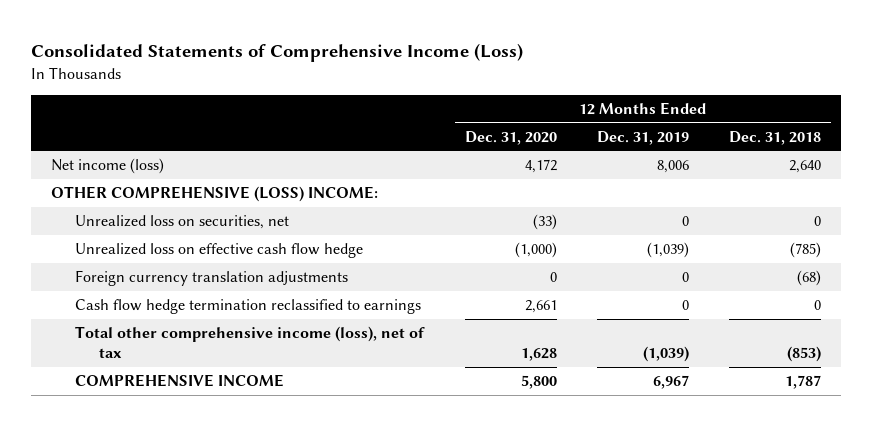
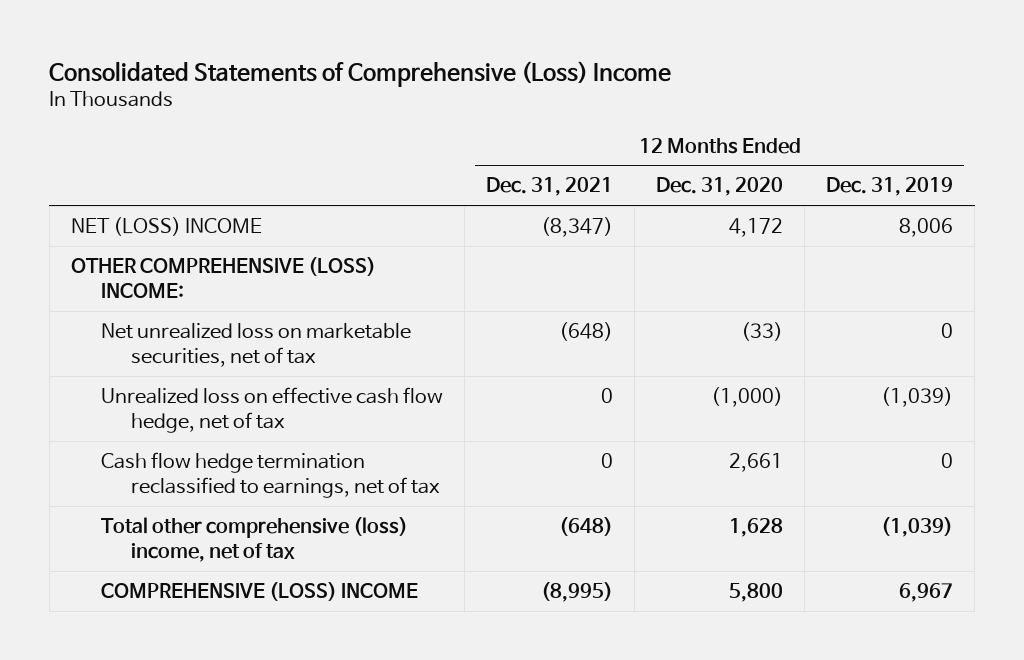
[31,42,524,62] Consolidated Statements of Comprehensive Income (Loss) -> [49,60,672,87] Consolidated Statements of Comprehensive (Loss) Income
[729,130,822,145] Dec. 31, 2018 -> none
none -> [486,177,614,197] Dec. 31, 2021
[51,158,165,175] Net income (loss) -> [70,216,262,236] NET (LOSS) INCOME
[75,270,349,287] Foreign currency translation adjustments -> none
[75,215,290,230] Unrealized loss on securities, net -> [101,322,412,368] Net unrealized loss on marketable securities, net of tax
[75,243,364,259] Unrealized loss on effective cash flow hedge -> [101,386,444,434] Unrealized loss on effective cash flow hedge, net of tax
[75,299,422,315] Cash flow hedge termination reclassified to earnings -> [101,451,441,499] Cash flow hedge termination reclassified to earnings, net of tax
[75,326,426,359] Total other comprehensive income (loss), net of tax -> [101,516,409,563] Total other comprehensive (loss) income, net of tax
[75,374,285,388] COMPREHENSIVE INCOME -> [101,581,419,601] COMPREHENSIVE (LOSS) INCOME

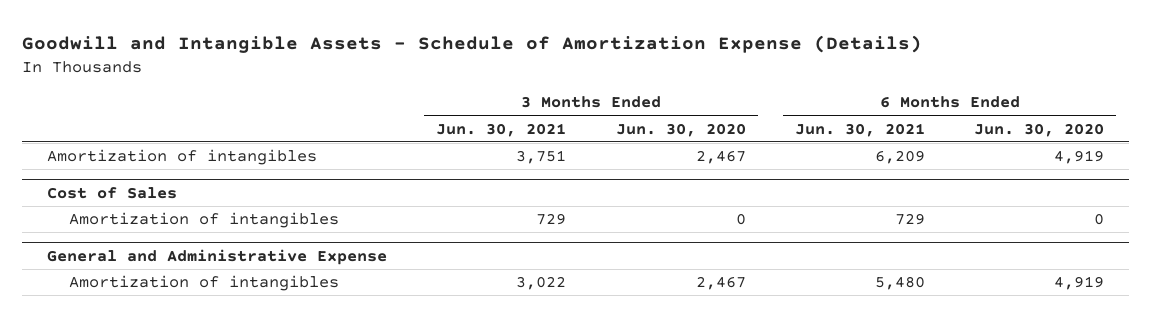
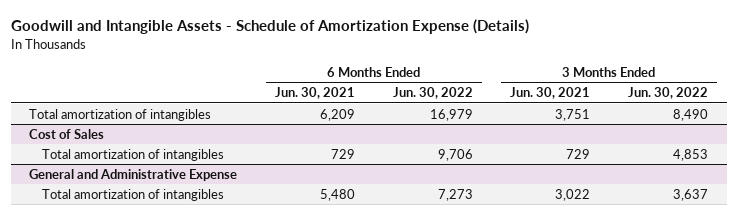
[615,122,746,137] Jun. 30, 2020 -> none
[974,122,1105,137] Jun. 30, 2020 -> none
none -> [392,87,473,100] Jun. 30, 2022
none -> [628,87,709,100] Jun. 30, 2022
[46,149,317,166] Amortization of intangibles -> [29,108,212,121] Total amortization of intangibles
[69,212,340,229] Amortization of intangibles -> [42,148,225,161] Total amortization of intangibles
[69,275,340,292] Amortization of intangibles -> [42,188,225,201] Total amortization of intangibles

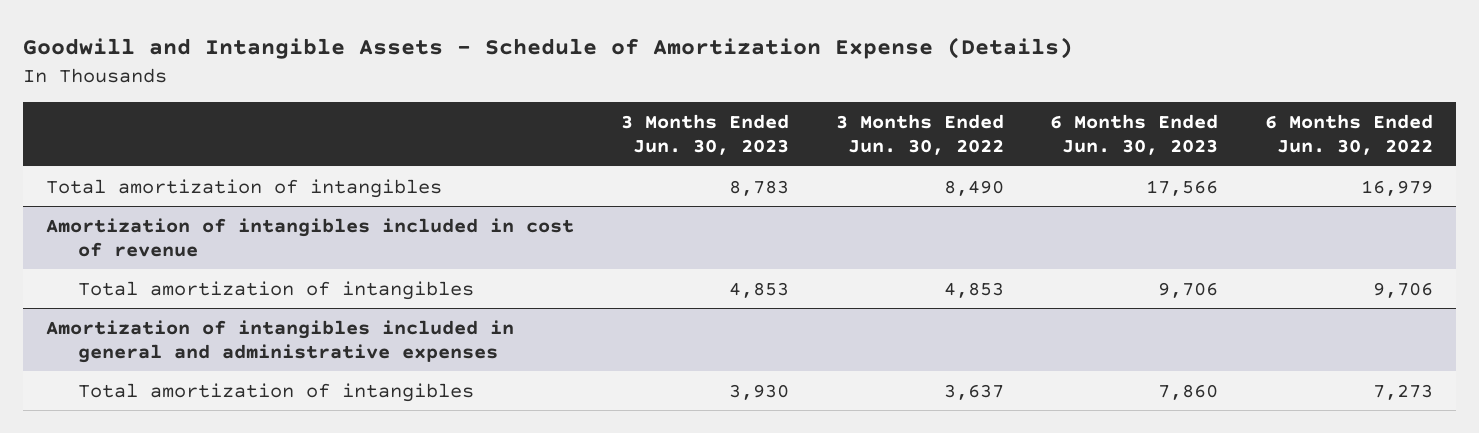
[275,87,356,100] Jun. 30, 2021 -> none
[510,87,591,100] Jun. 30, 2021 -> none
none -> [620,114,789,156] 3 Months Ended Jun. 30, 2023
none -> [1050,114,1219,156] 6 Months Ended Jun. 30, 2023
[29,128,105,139] Cost of Sales -> [46,217,575,257] Amortization of intangibles included in cost of revenue
[29,168,238,181] General and Administrative Expense -> [46,319,515,363] Amortization of intangibles included in general and administrative expenses

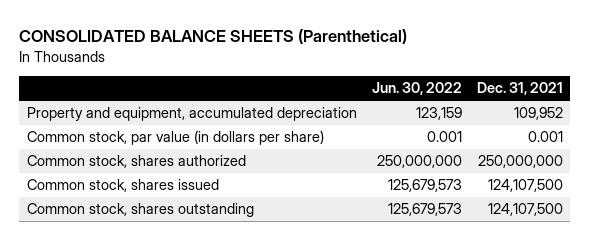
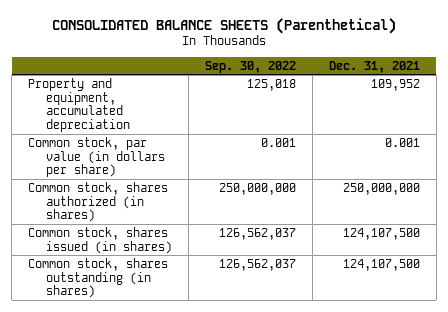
[371,82,462,96] Jun. 30, 2022 -> none
none -> [204,60,296,73] Sep. 30, 2022
[26,155,246,169] Common stock, shares authorized -> [28,181,169,223] Common stock, shares authorized (in shares)
[26,179,219,193] Common stock, shares issued -> [28,226,172,254] Common stock, shares issued (in shares)
[26,203,254,218] Common stock, shares outstanding -> [28,257,169,299] Common stock, shares outstanding (in shares)

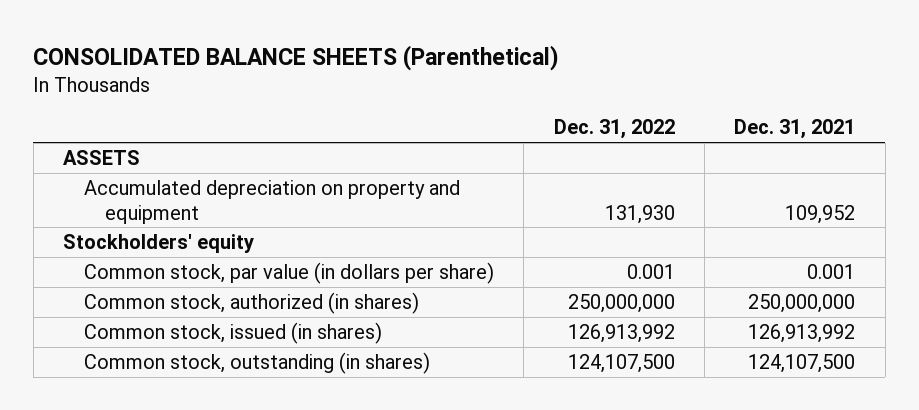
[204,60,296,73] Sep. 30, 2022 -> none
none -> [553,119,675,140] Dec. 31, 2022
none -> [63,150,141,166] ASSETS
[28,77,130,133] Property and equipment, accumulated depreciation -> [83,180,460,224] Accumulated depreciation on property and equipment
none -> [63,234,255,254] Stockholders' equity
[28,181,169,223] Common stock, shares authorized (in shares) -> [83,292,419,315] Common stock, authorized (in shares)
[28,226,172,254] Common stock, shares issued (in shares) -> [83,322,382,345] Common stock, issued (in shares)
[342,227,420,240] 124,107,500 -> [748,324,856,344] 126,913,992
[28,257,169,299] Common stock, shares outstanding (in shares) -> [83,352,430,375] Common stock, outstanding (in shares)

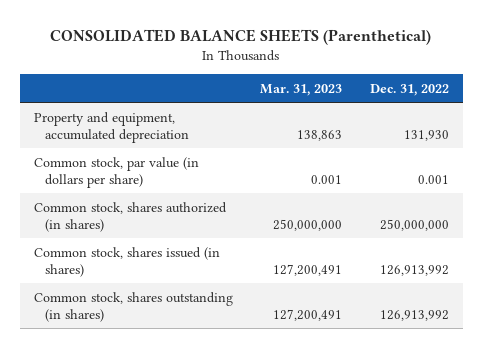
[734,119,856,140] Dec. 31, 2021 -> none
none -> [260,83,343,96] Mar. 31, 2023
[63,150,141,166] ASSETS -> none
[63,234,255,254] Stockholders' equity -> none
[83,180,460,224] Accumulated depreciation on property and equipment -> [33,111,189,143] Property and equipment, accumulated depreciation
[83,292,419,315] Common stock, authorized (in shares) -> [33,201,227,232] Common stock, shares authorized (in shares)
[83,322,382,345] Common stock, issued (in shares) -> [33,246,220,277] Common stock, shares issued (in shares)
[83,352,430,375] Common stock, outstanding (in shares) -> [33,291,233,322] Common stock, shares outstanding (in shares)
[567,354,675,374] 124,107,500 -> [379,309,449,321] 126,913,992

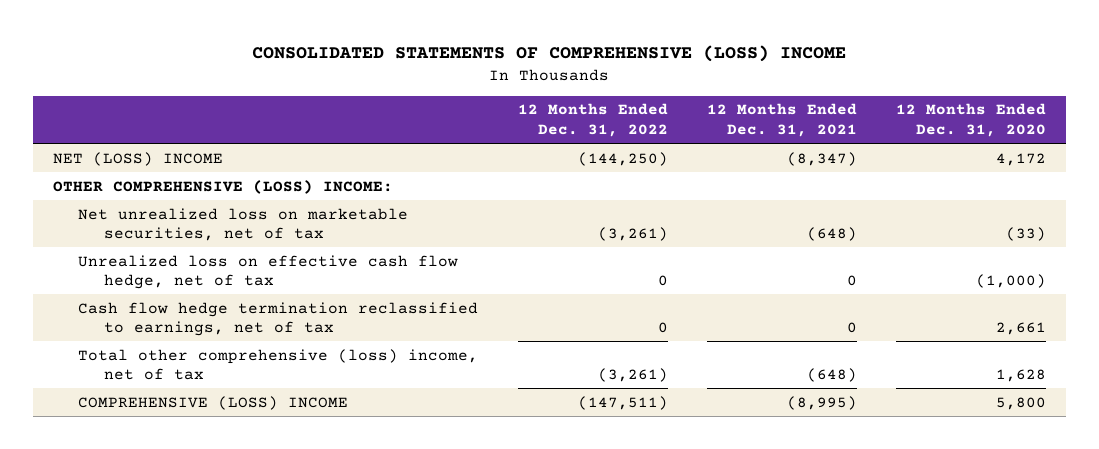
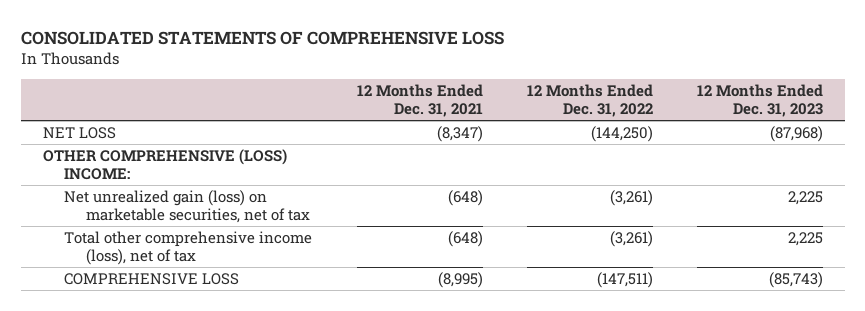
[252,45,847,63] CONSOLIDATED STATEMENTS OF COMPREHENSIVE (LOSS) INCOME -> [20,31,504,46] CONSOLIDATED STATEMENTS OF COMPREHENSIVE LOSS
[896,103,1047,137] 12 Months Ended Dec. 31, 2020 -> none
none -> [696,83,823,118] 12 Months Ended Dec. 31, 2023
[52,151,223,166] NET (LOSS) INCOME -> [42,126,116,139] NET LOSS
[78,254,459,290] Unrealized loss on effective cash flow hedge, net of tax -> none
[78,301,479,337] Cash flow hedge termination reclassified to earnings, net of tax -> none
[78,207,409,242] Net unrealized loss on marketable securities, net of tax -> [64,189,311,223] Net unrealized gain (loss) on marketable securities, net of tax
[78,348,479,381] Total other comprehensive (loss) income, net of tax -> [64,230,313,265] Total other comprehensive income (loss), net of tax
[78,395,349,410] COMPREHENSIVE (LOSS) INCOME -> [64,272,240,285] COMPREHENSIVE LOSS

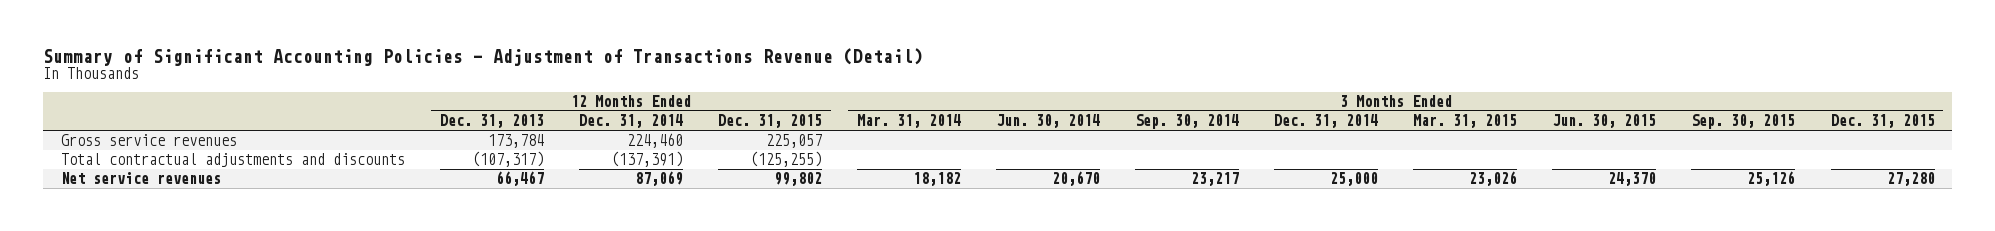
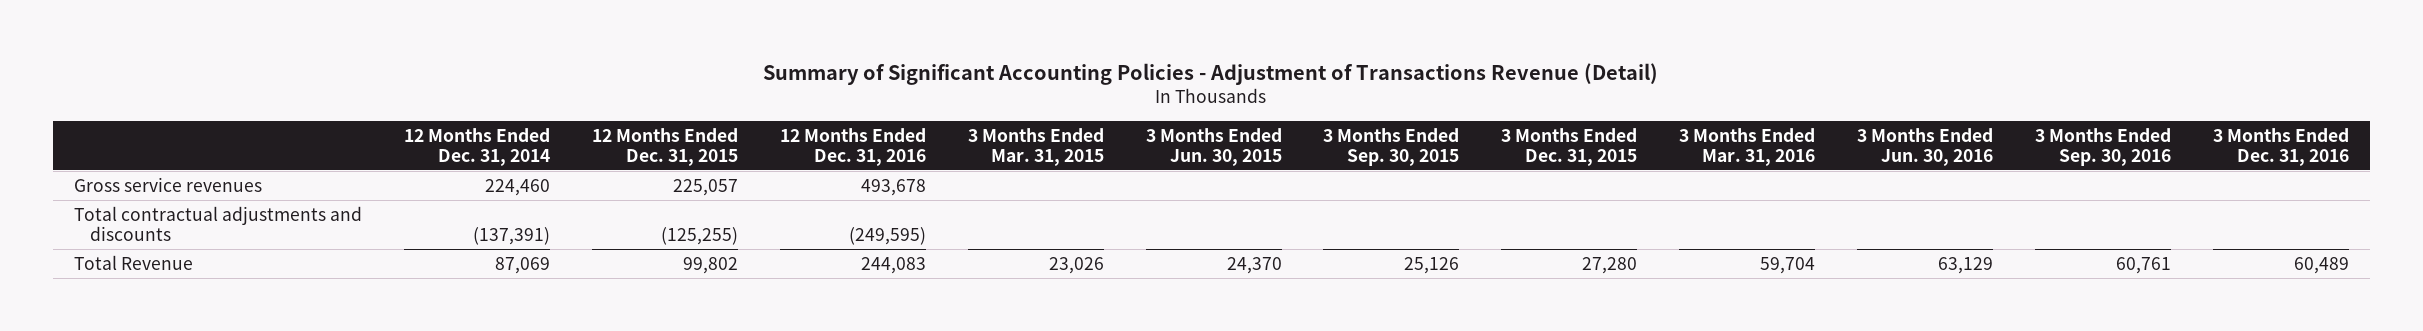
[439,114,544,129] Dec. 31, 2013 -> none
[857,114,962,129] Mar. 31, 2014 -> none
[996,114,1101,129] Jun. 30, 2014 -> none
[1135,114,1240,130] Sep. 30, 2014 -> none
[1274,114,1379,129] Dec. 31, 2014 -> none
none -> [779,127,926,166] 12 Months Ended Dec. 31, 2016
none -> [1679,127,1816,166] 3 Months Ended Mar. 31, 2016
none -> [1857,127,1994,166] 3 Months Ended Jun. 30, 2016
none -> [2034,127,2171,166] 3 Months Ended Sep. 30, 2016
none -> [2212,127,2349,166] 3 Months Ended Dec. 31, 2016
[60,172,221,185] Net service revenues -> [74,254,194,270] Total Revenue

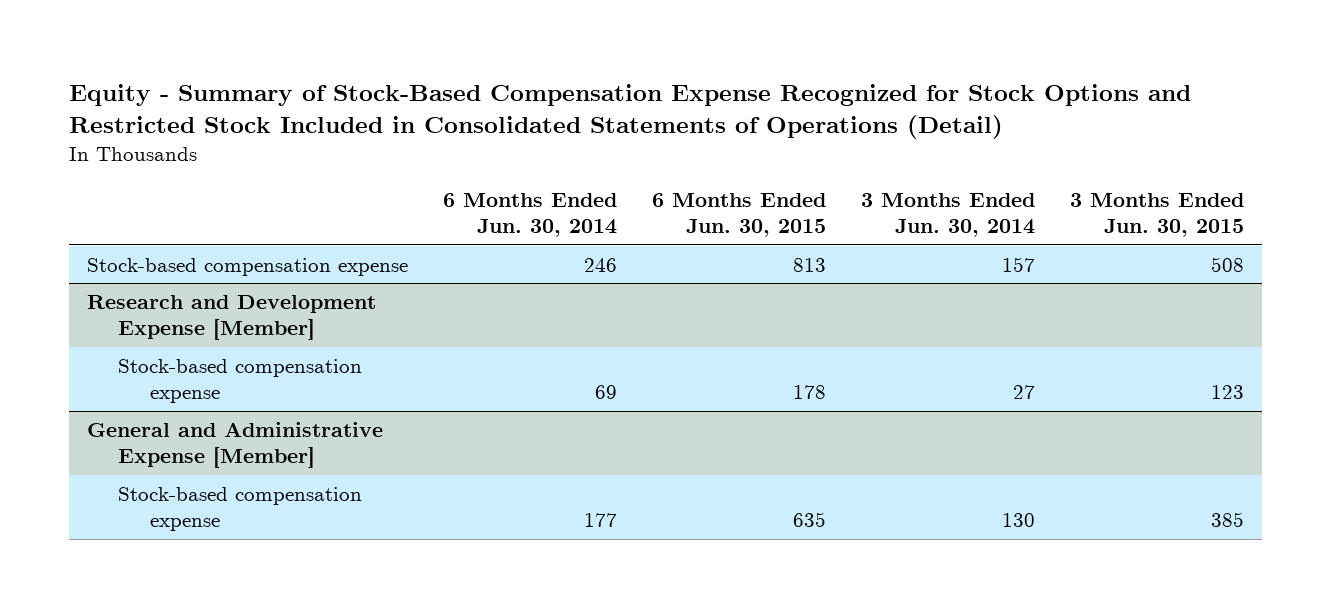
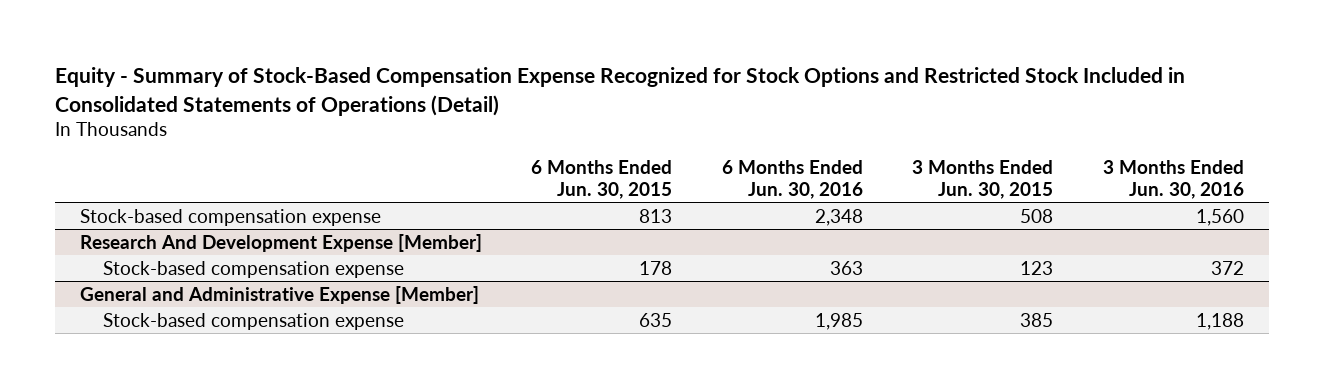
[442,192,617,238] 6 Months Ended Jun. 30, 2014 -> none
[861,192,1036,238] 3 Months Ended Jun. 30, 2014 -> none
none -> [721,160,863,199] 6 Months Ended Jun. 30, 2016
none -> [1102,160,1244,199] 3 Months Ended Jun. 30, 2016
[86,294,376,341] Research and Development Expense [Member] -> [79,233,482,252] Research And Development Expense [Member]

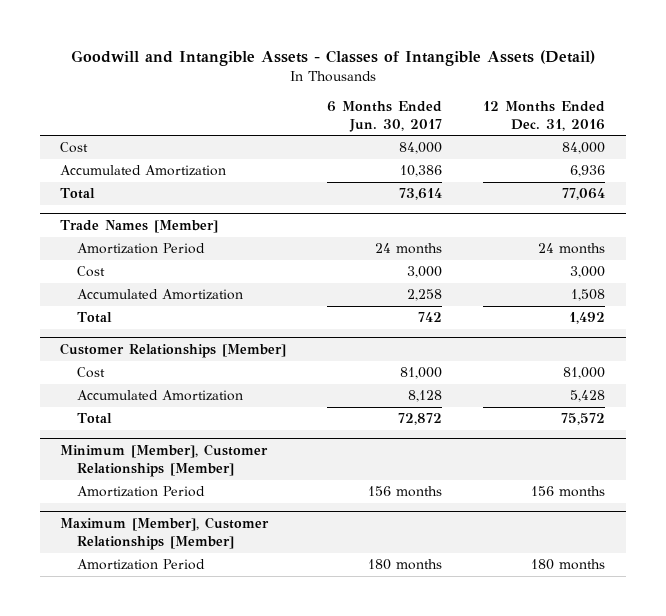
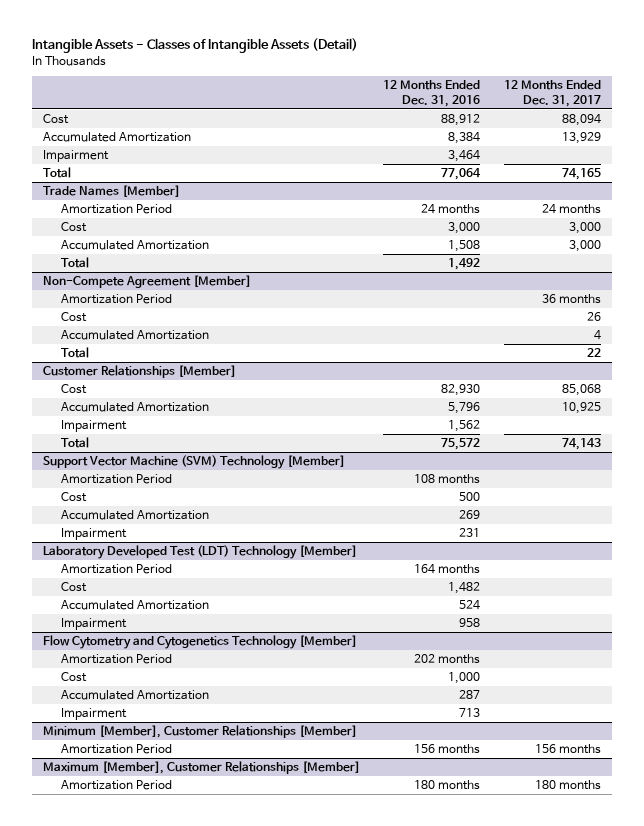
[70,49,595,66] Goodwill and Intangible Assets - Classes of Intangible Assets (Detail) -> [31,38,358,54] Intangible Assets - Classes of Intangible Assets (Detail)
[327,100,443,132] 6 Months Ended Jun. 30, 2017 -> none
none -> [503,80,601,108] 12 Months Ended Dec. 31, 2017
[562,142,606,155] 84,000 -> [441,113,481,126] 88,912
[570,165,606,178] 6,936 -> [448,131,481,144] 8,384
none -> [43,149,110,162] Impairment
none -> [43,274,252,288] Non-Compete Agreement [Member]
none -> [61,293,173,304] Amortization Period
none -> [61,311,88,322] Cost
none -> [61,329,210,340] Accumulated Amortization
none -> [61,346,90,358] Total
[563,367,606,380] 81,000 -> [441,383,481,396] 82,930
[570,390,606,403] 5,428 -> [448,401,481,414] 5,796
none -> [61,419,128,432] Impairment
none -> [43,454,346,469] Support Vector Machine (SVM) Technology [Member]
none -> [61,473,173,484] Amortization Period
none -> [61,491,88,502] Cost
none -> [61,509,210,520] Accumulated Amortization
none -> [61,527,128,540] Impairment
none -> [43,544,358,559] Laboratory Developed Test (LDT) Technology [Member]
none -> [61,563,173,574] Amortization Period
none -> [61,581,88,592] Cost
none -> [61,599,210,610] Accumulated Amortization
none -> [61,617,128,630] Impairment
none -> [43,634,358,649] Flow Cytometry and Cytogenetics Technology [Member]
none -> [61,653,173,664] Amortization Period
none -> [61,671,88,682] Cost
none -> [61,689,210,700] Accumulated Amortization
none -> [61,707,128,720] Impairment

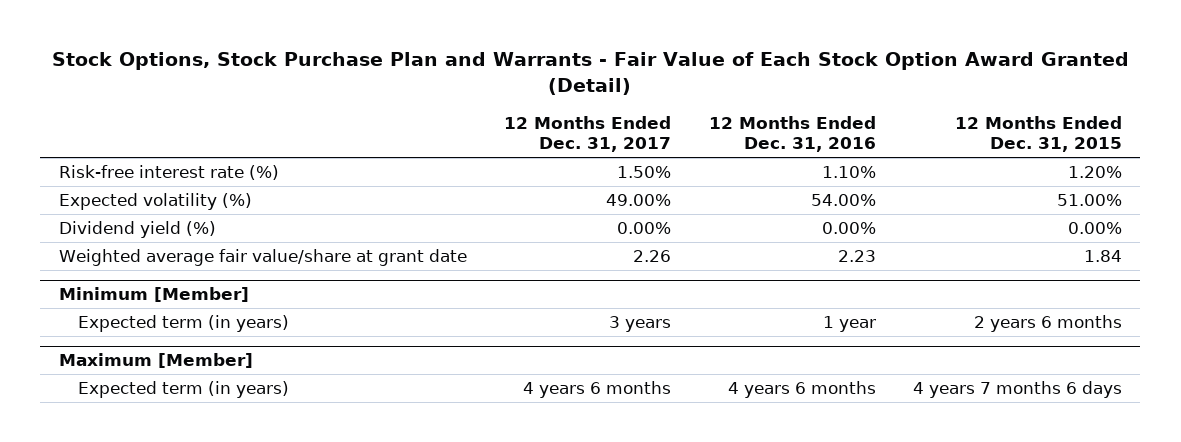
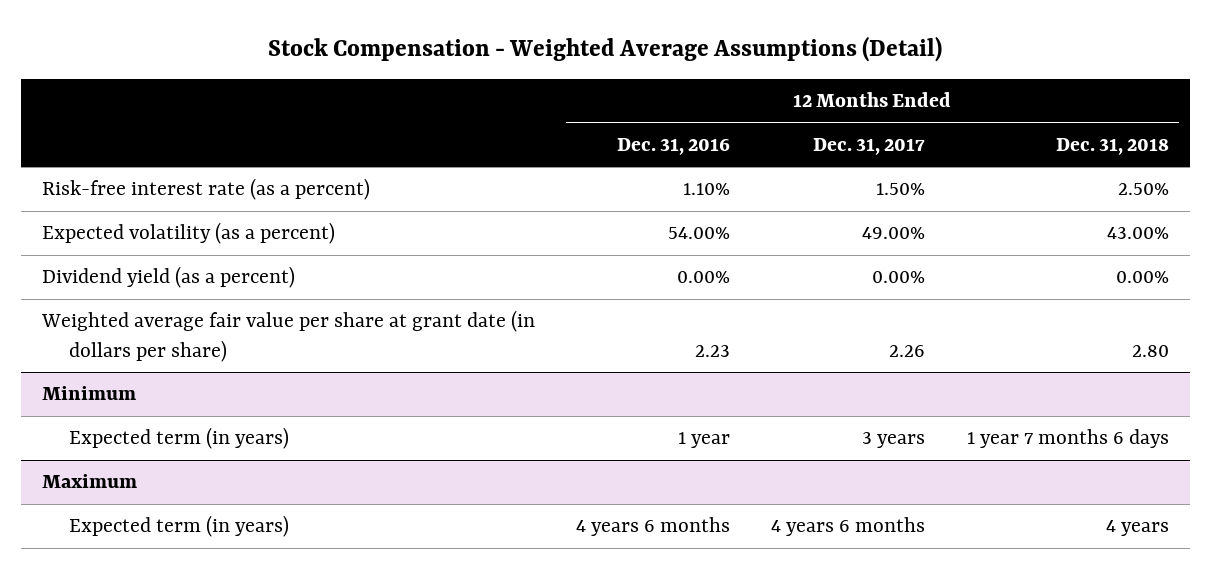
[52,52,1130,96] Stock Options, Stock Purchase Plan and Warrants - Fair Value of Each Stock Option Award Granted (Detail) -> [268,36,943,63] Stock Compensation - Weighted Average Assumptions (Detail)
[954,115,1122,153] 12 Months Ended Dec. 31, 2015 -> none
none -> [1055,137,1169,155] Dec. 31, 2018
[59,165,280,181] Risk-free interest rate (%) -> [41,178,370,201] Risk-free interest rate (as a percent)
[59,193,253,211] Expected volatility (%) -> [41,222,335,245] Expected volatility (as a percent)
[59,221,217,239] Dividend yield (%) -> [41,266,295,289] Dividend yield (as a percent)
[59,249,468,267] Weighted average fair value/share at grant date -> [40,310,535,362] Weighted average fair value per share at grant date (in dollars per share)
[59,287,250,303] Minimum [Member] -> [41,386,136,401] Minimum
[59,353,254,369] Maximum [Member] -> [41,474,137,489] Maximum

